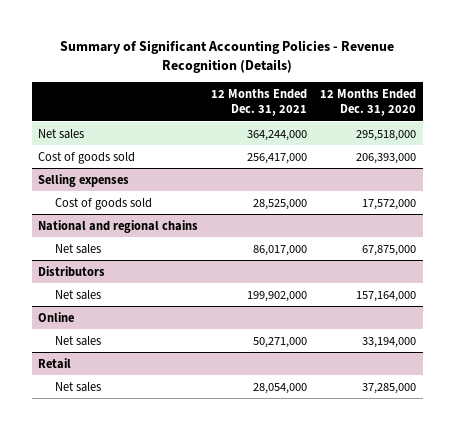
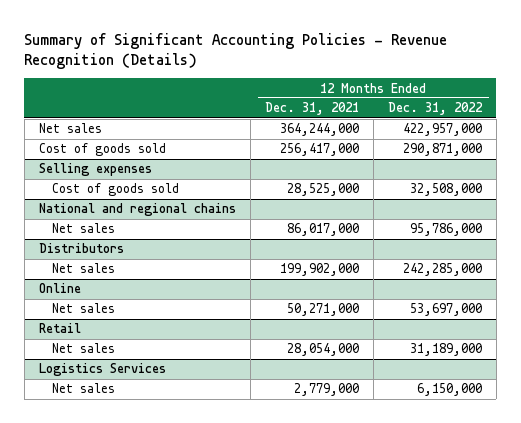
[320,89,417,117] 12 Months Ended Dec. 31, 2020 -> none
none -> [387,102,483,116] Dec. 31, 2022
none -> [38,363,166,377] Logistics Services
none -> [51,383,115,394] Net sales

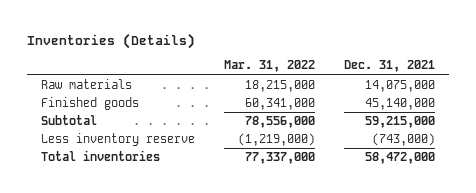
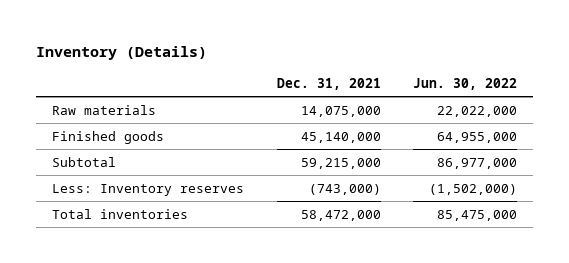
[26,32,195,49] Inventories (Details) -> [36,45,208,60] Inventory (Details)
[223,60,315,73] Mar. 31, 2022 -> none
none -> [412,77,517,90] Jun. 30, 2022
[41,133,196,147] Less inventory reserve -> [52,183,245,196] Less: Inventory reserves

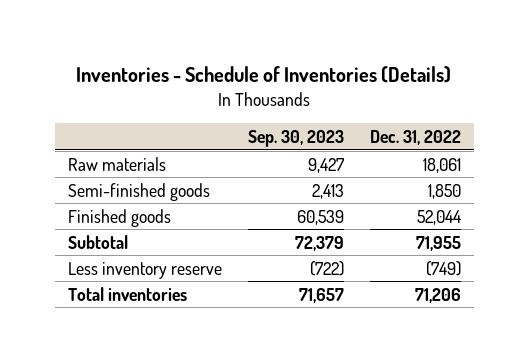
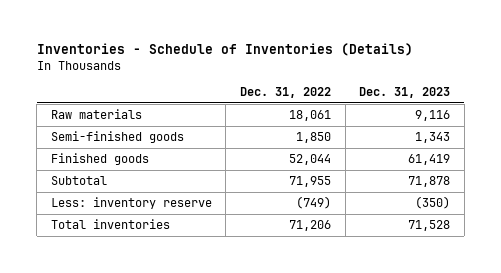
[247,129,344,147] Sep. 30, 2023 -> none
none -> [359,87,451,99] Dec. 31, 2023
[68,261,223,279] Less inventory reserve -> [50,196,212,209] Less: inventory reserve

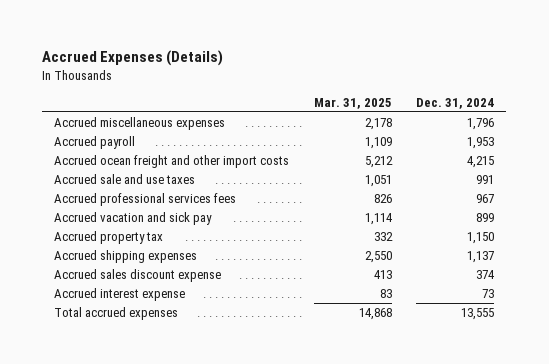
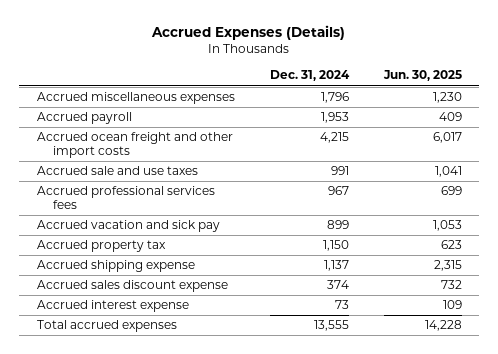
[313,97,392,109] Mar. 31, 2025 -> none
none -> [382,70,462,82] Jun. 30, 2025
[54,250,198,264] Accrued shipping expenses -> [36,260,195,273] Accrued shipping expense

